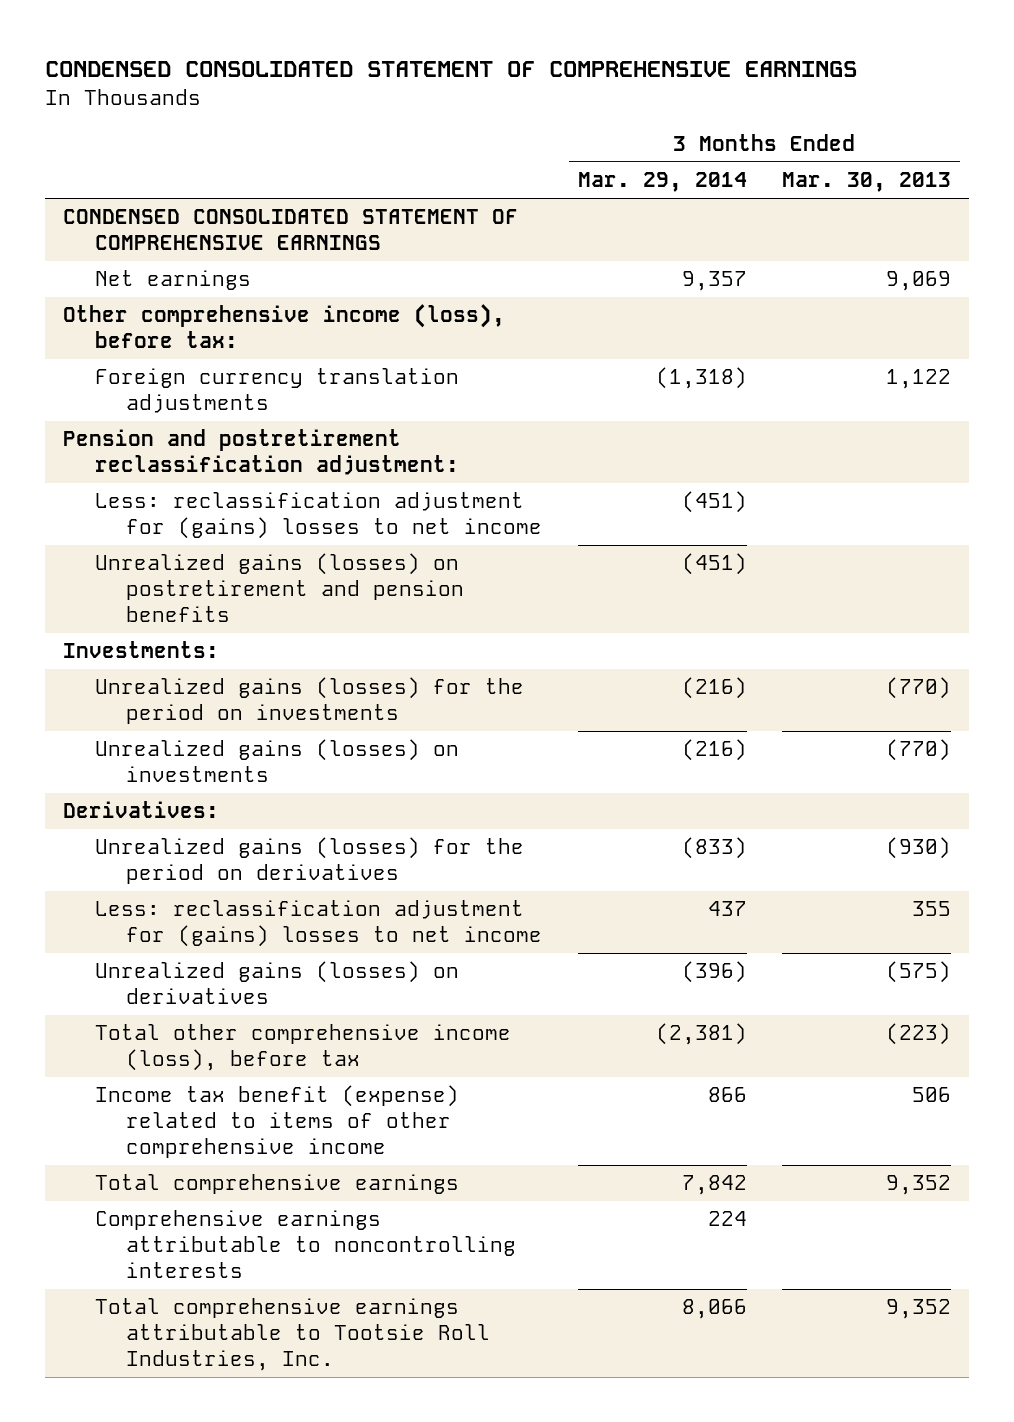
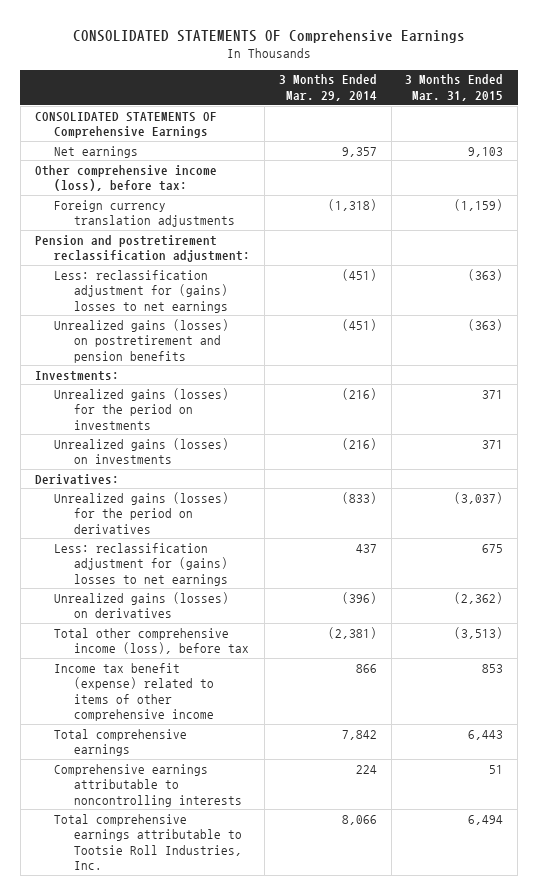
[45,61,858,78] CONDENSED CONSOLIDATED STATEMENT OF COMPREHENSIVE EARNINGS -> [73,30,466,44] CONSOLIDATED STATEMENTS OF Comprehensive Earnings
[782,172,952,193] Mar. 30, 2013 -> none
none -> [405,74,504,102] 3 Months Ended Mar. 31, 2015
[63,209,519,251] CONDENSED CONSOLIDATED STATEMENT OF COMPREHENSIVE EARNINGS -> [34,111,217,139] CONSOLIDATED STATEMENTS OF Comprehensive Earnings
[94,492,543,540] Less: reclassification adjustment for (gains) losses to net income -> [54,269,228,313] Less: reclassification adjustment for (gains) losses to net earnings
[94,900,543,948] Less: reclassification adjustment for (gains) losses to net income -> [54,542,228,586] Less: reclassification adjustment for (gains) losses to net earnings

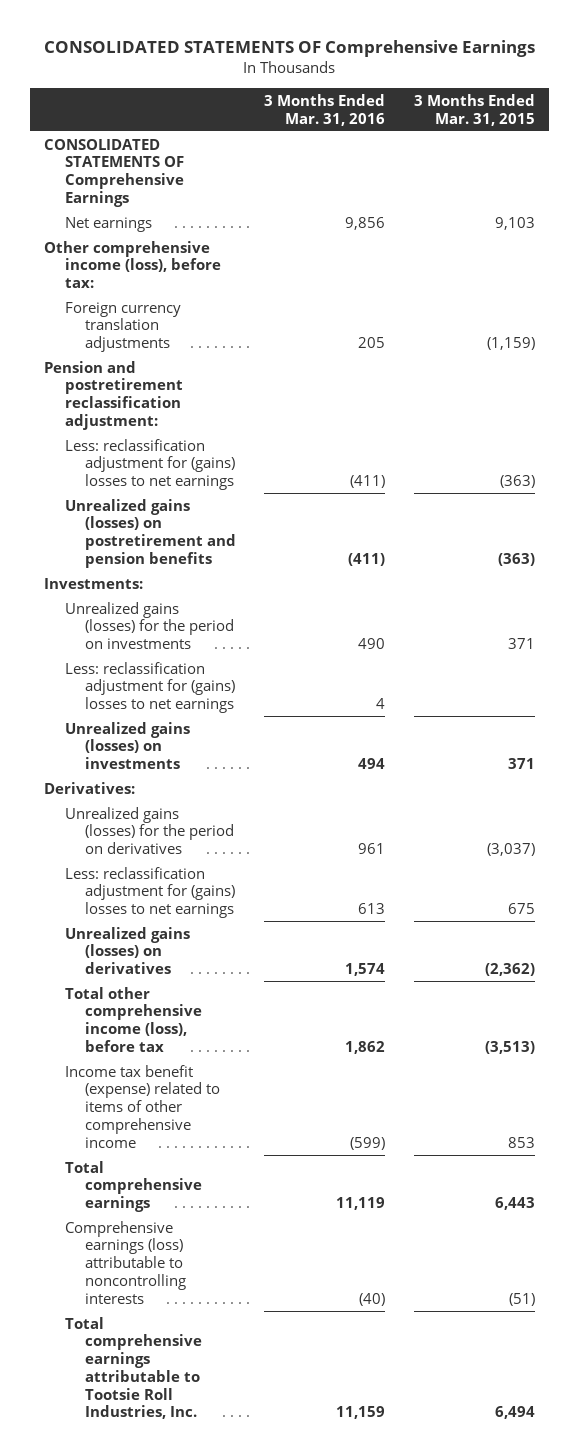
[278,74,377,102] 3 Months Ended Mar. 29, 2014 -> none
none -> [264,93,386,126] 3 Months Ended Mar. 31, 2016
none -> [64,661,235,714] Less: reclassification adjustment for (gains) losses to net earnings
[54,763,242,807] Comprehensive earnings attributable to noncontrolling interests -> [64,1220,186,1304] Comprehensive earnings (loss) attributable to noncontrolling interests
[489,764,504,774] 51 -> [508,1292,535,1306] (51)

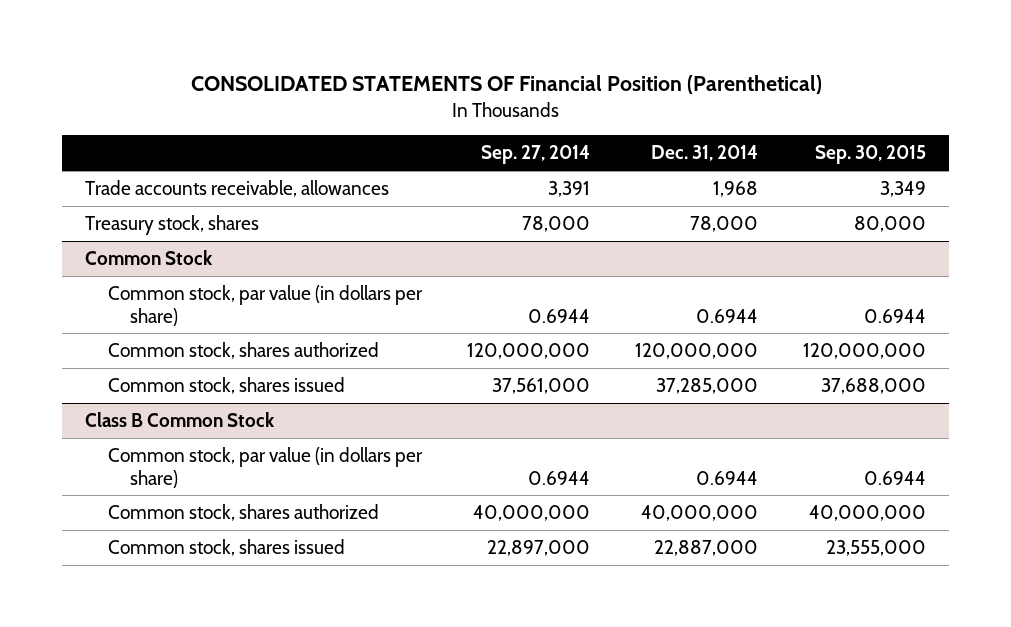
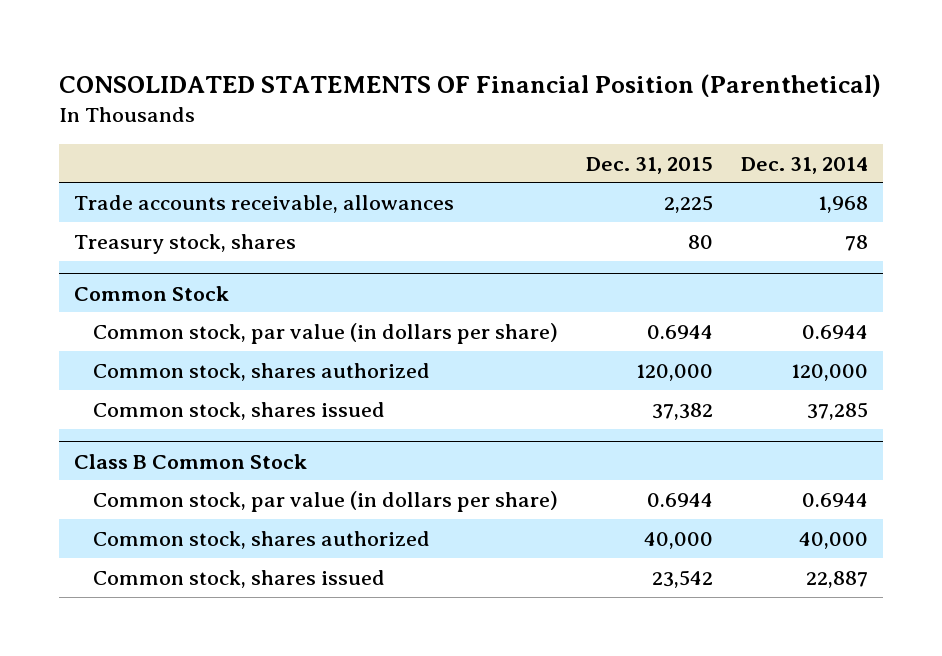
[480,145,590,165] Sep. 27, 2014 -> none
[815,145,927,165] Sep. 30, 2015 -> none
none -> [586,156,714,174] Dec. 31, 2015
[690,215,759,232] 78,000 -> [845,234,869,251] 78
[635,342,759,359] 120,000,000 -> [791,363,869,381] 120,000
[656,377,759,394] 37,285,000 -> [807,401,869,420] 37,285
[641,504,759,521] 40,000,000 -> [799,531,869,549] 40,000
[654,539,759,556] 22,887,000 -> [806,570,869,588] 22,887

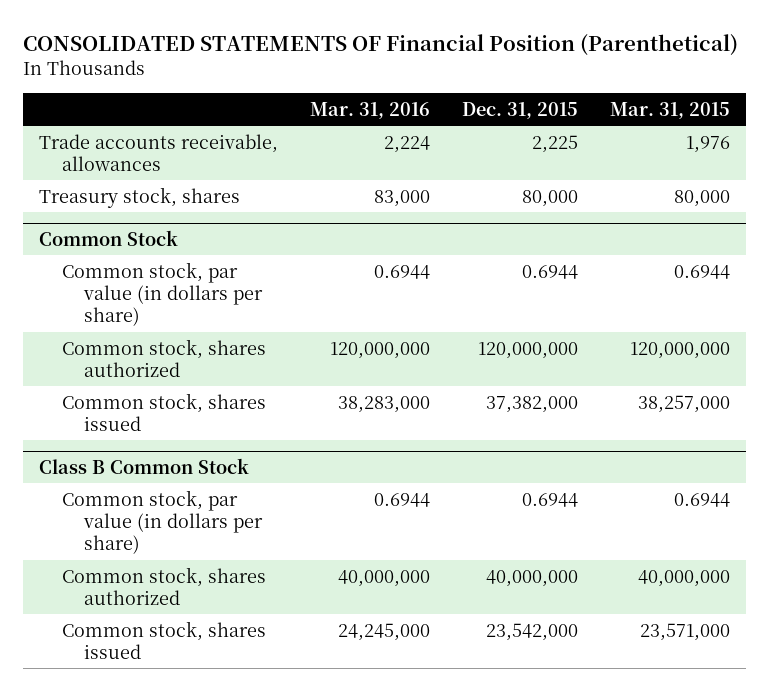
[741,156,869,174] Dec. 31, 2014 -> none
none -> [309,101,430,119] Mar. 31, 2016
none -> [610,101,731,119] Mar. 31, 2015
[688,234,714,249] 80 -> [522,189,579,207] 80,000
[636,363,714,381] 120,000 -> [478,341,579,359] 120,000,000
[652,402,714,420] 37,382 -> [486,395,579,413] 37,382,000
[644,531,714,549] 40,000 -> [486,569,579,587] 40,000,000
[652,569,714,588] 23,542 -> [486,622,579,641] 23,542,000

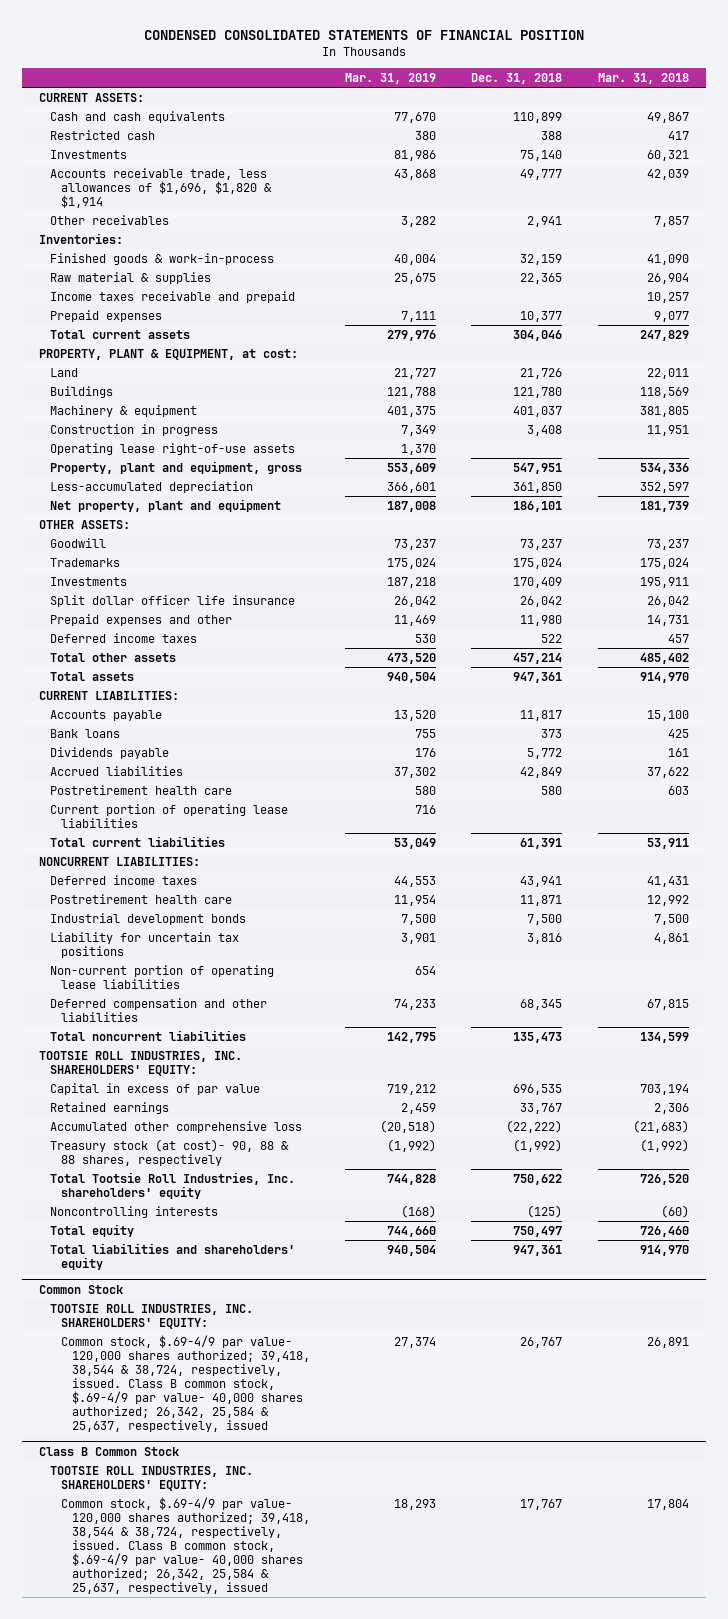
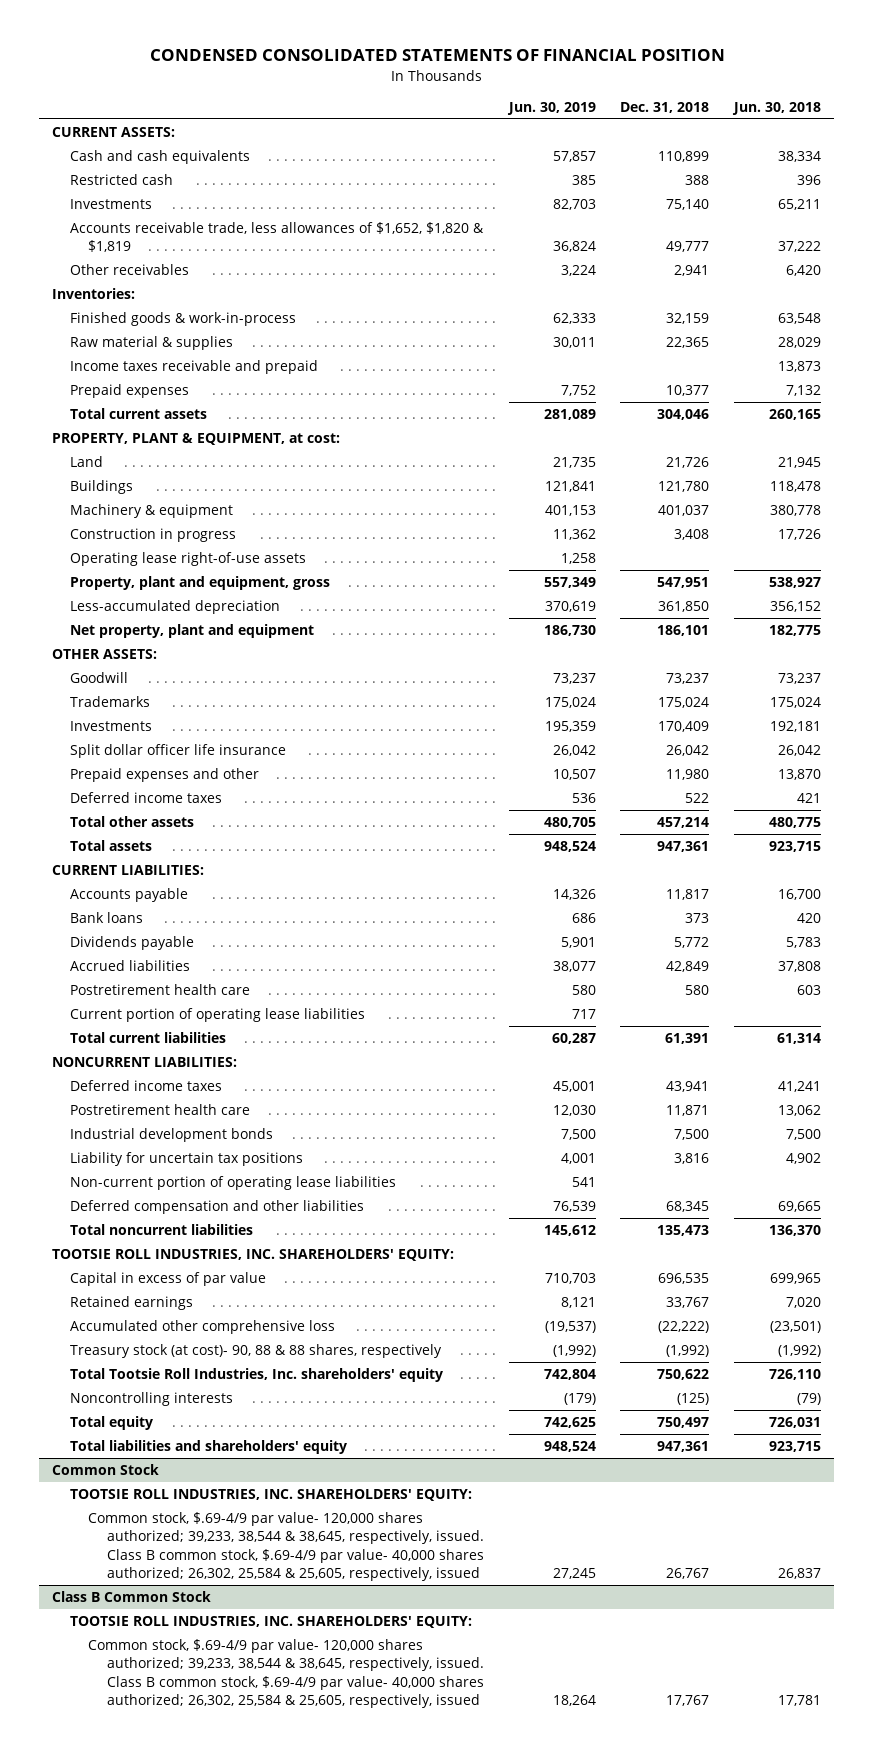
[345,72,437,84] Mar. 31, 2019 -> none
[597,72,689,84] Mar. 31, 2018 -> none
none -> [506,101,596,115] Jun. 30, 2019
none -> [732,101,822,115] Jun. 30, 2018
[50,167,273,208] Accounts receivable trade, less allowances of $1,696, $1,820 & $1,914 -> [70,222,485,253] Accounts receivable trade, less allowances of $1,652, $1,820 & $1,819
[61,1334,310,1432] Common stock, $.69-4/9 par value- 120,000 shares authorized; 39,418, 38,544 & 38,724, respectively, issued. Class B common stock, $.69-4/9 par value- 40,000 shares authorized; 26,342, 25,584 & 25,637, respectively, issued -> [88,1512,484,1582] Common stock, $.69-4/9 par value- 120,000 shares authorized; 39,233, 38,544 & 38,645, respectively, issued. Class B common stock, $.69-4/9 par value- 40,000 shares authorized; 26,302, 25,584 & 25,605, respectively, issued
[61,1496,310,1594] Common stock, $.69-4/9 par value- 120,000 shares authorized; 39,418, 38,544 & 38,724, respectively, issued. Class B common stock, $.69-4/9 par value- 40,000 shares authorized; 26,342, 25,584 & 25,637, respectively, issued -> [88,1639,484,1709] Common stock, $.69-4/9 par value- 120,000 shares authorized; 39,233, 38,544 & 38,645, respectively, issued. Class B common stock, $.69-4/9 par value- 40,000 shares authorized; 26,302, 25,584 & 25,605, respectively, issued

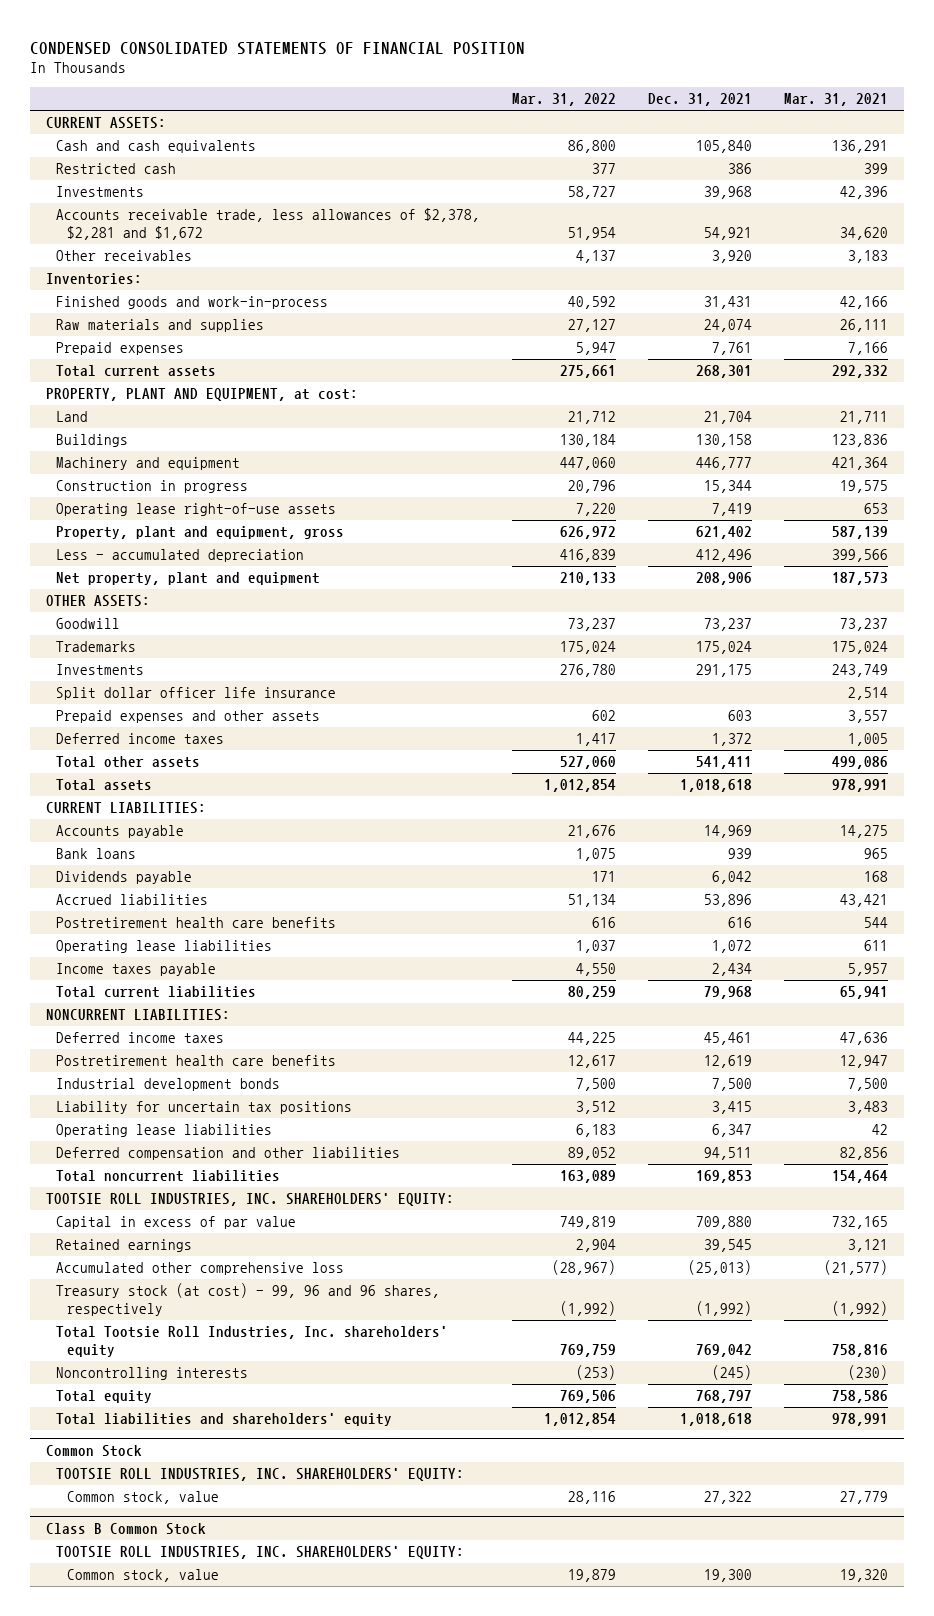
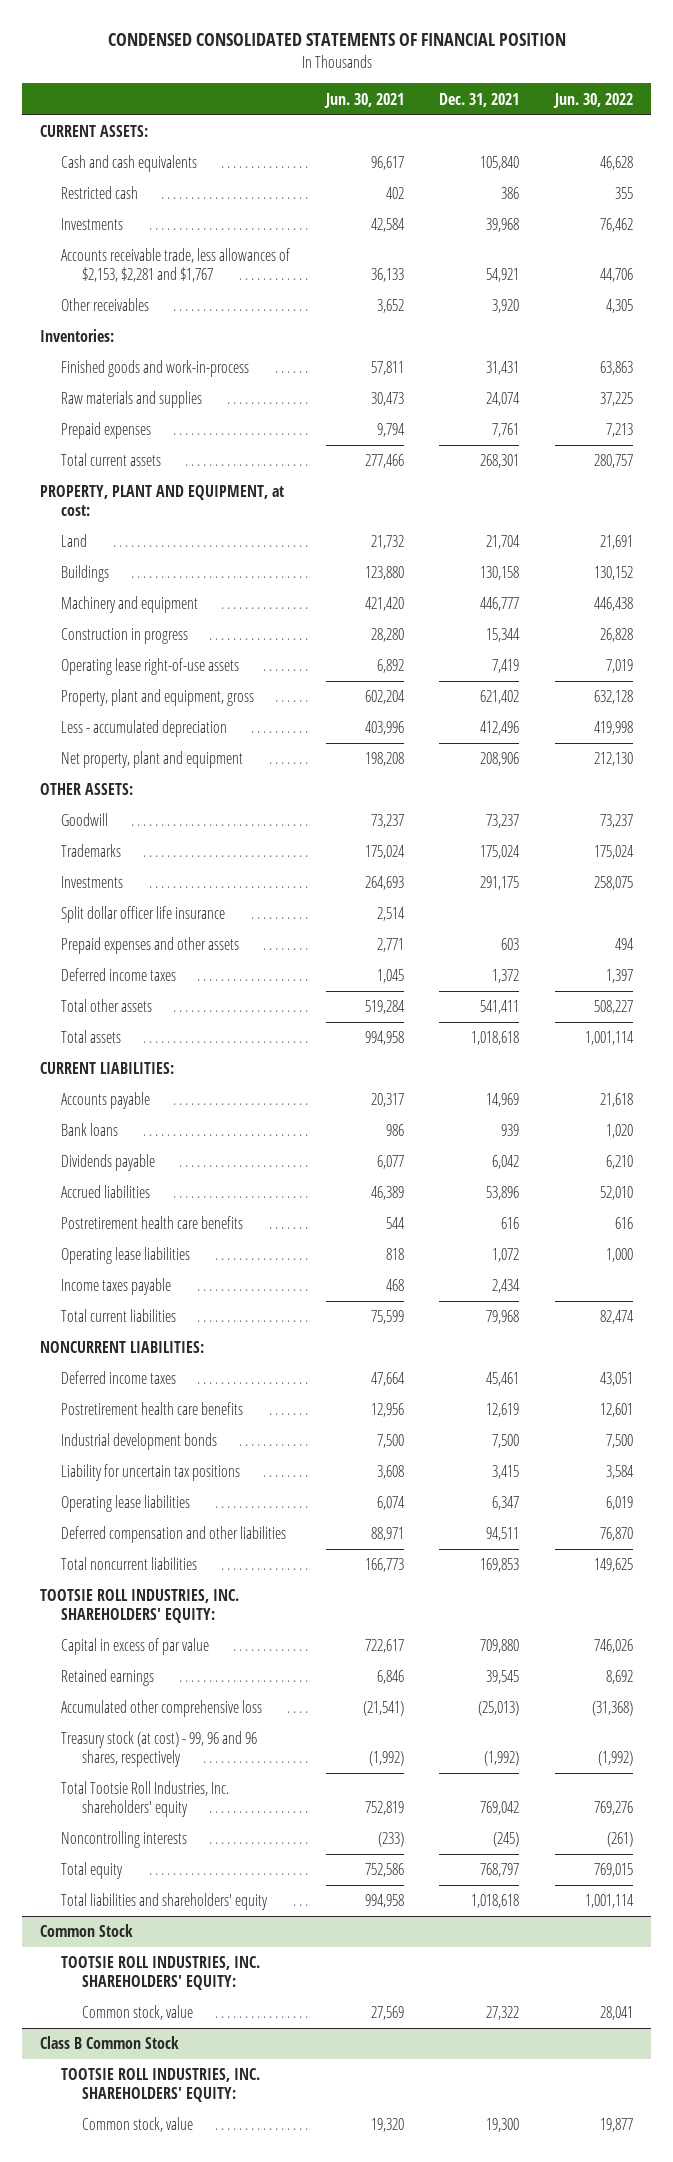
[512,93,617,107] Mar. 31, 2022 -> none
[783,93,888,107] Mar. 31, 2021 -> none
none -> [323,92,404,108] Jun. 30, 2021
none -> [553,92,634,108] Jun. 30, 2022
[56,208,481,240] Accounts receivable trade, less allowances of $2,378, $2,281 and $1,672 -> [60,248,290,283] Accounts receivable trade, less allowances of $2,153, $2,281 and $1,767

